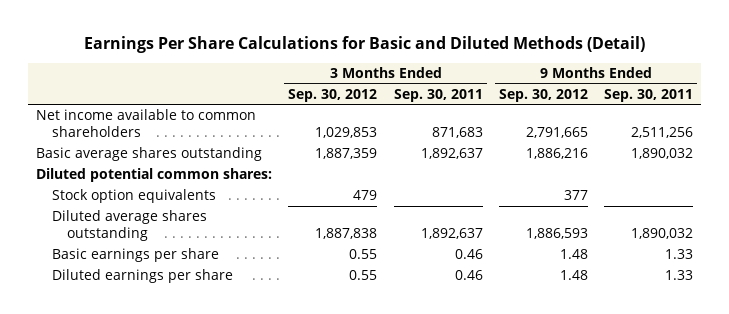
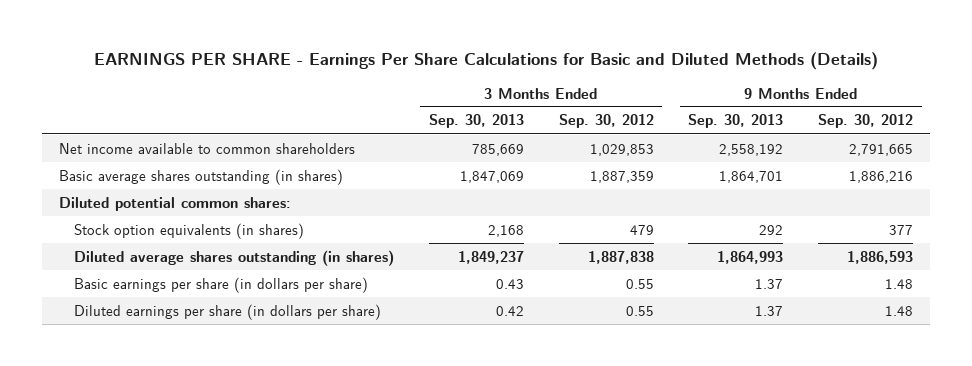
[83,36,645,54] Earnings Per Share Calculations for Basic and Diluted Methods (Detail) -> [94,52,879,71] EARNINGS PER SHARE - Earnings Per Share Calculations for Basic and Diluted Methods (Details)
[393,88,483,102] Sep. 30, 2011 -> none
[604,88,694,102] Sep. 30, 2011 -> none
none -> [429,114,525,129] Sep. 30, 2013
none -> [688,114,784,129] Sep. 30, 2013
[36,147,263,162] Basic average shares outstanding -> [59,168,344,185] Basic average shares outstanding (in shares)
[51,189,216,204] Stock option equivalents -> [74,222,305,239] Stock option equivalents (in shares)
[51,210,207,242] Diluted average shares outstanding -> [74,249,395,266] Diluted average shares outstanding (in shares)
[51,248,219,263] Basic earnings per share -> [74,276,369,293] Basic earnings per share (in dollars per share)
[51,269,233,284] Diluted earnings per share -> [74,303,382,320] Diluted earnings per share (in dollars per share)

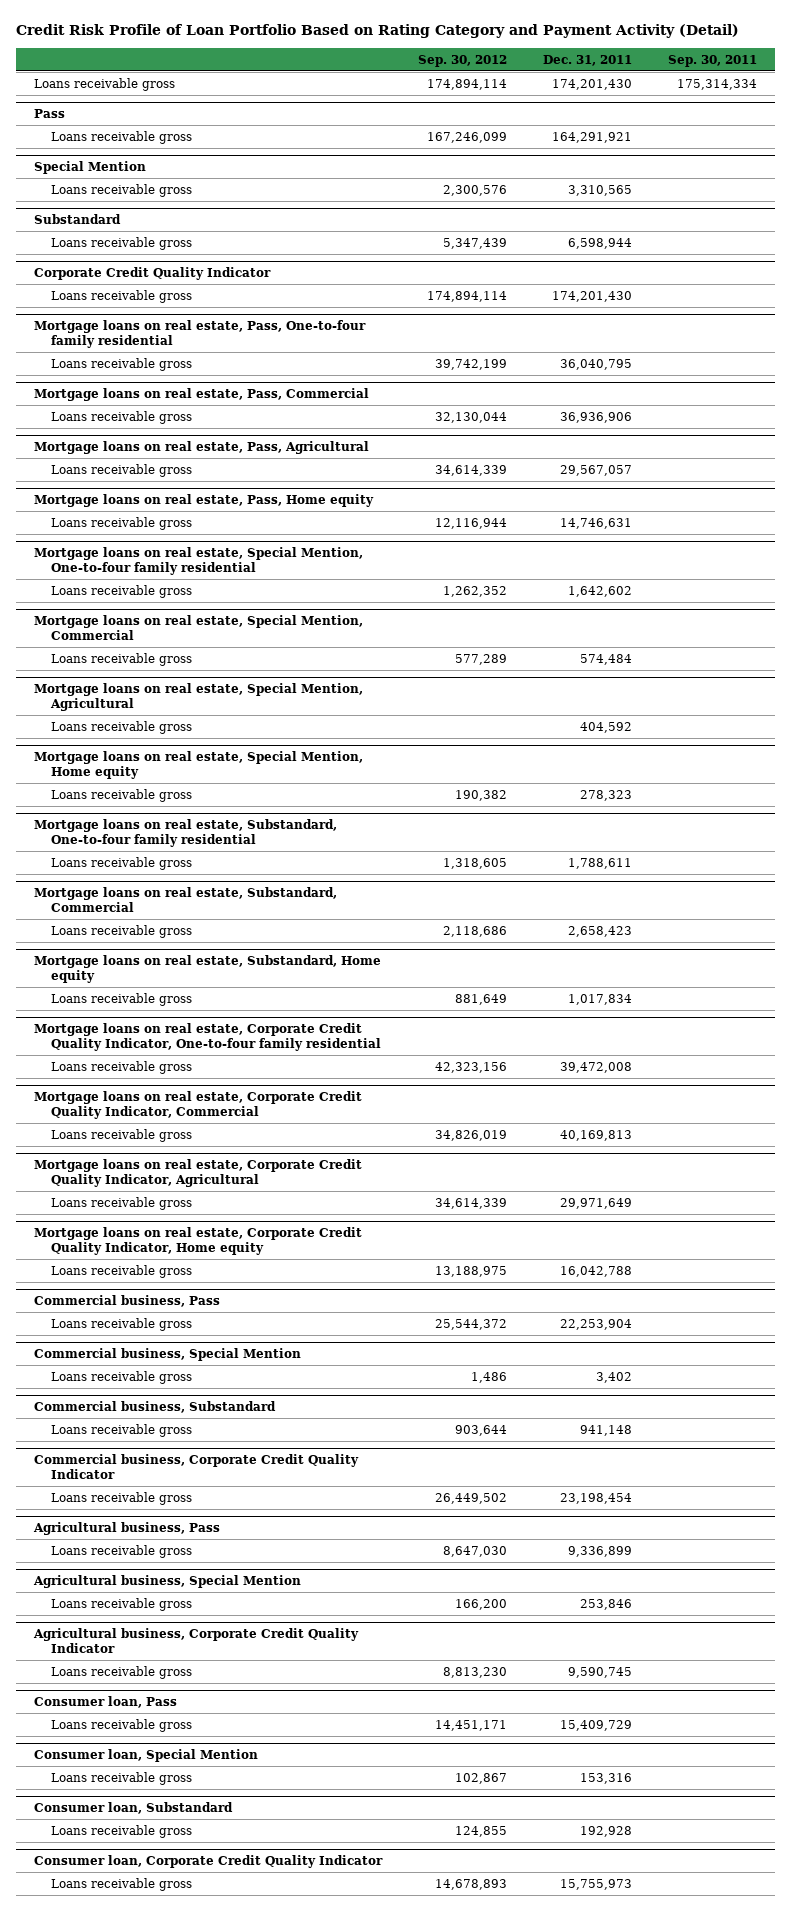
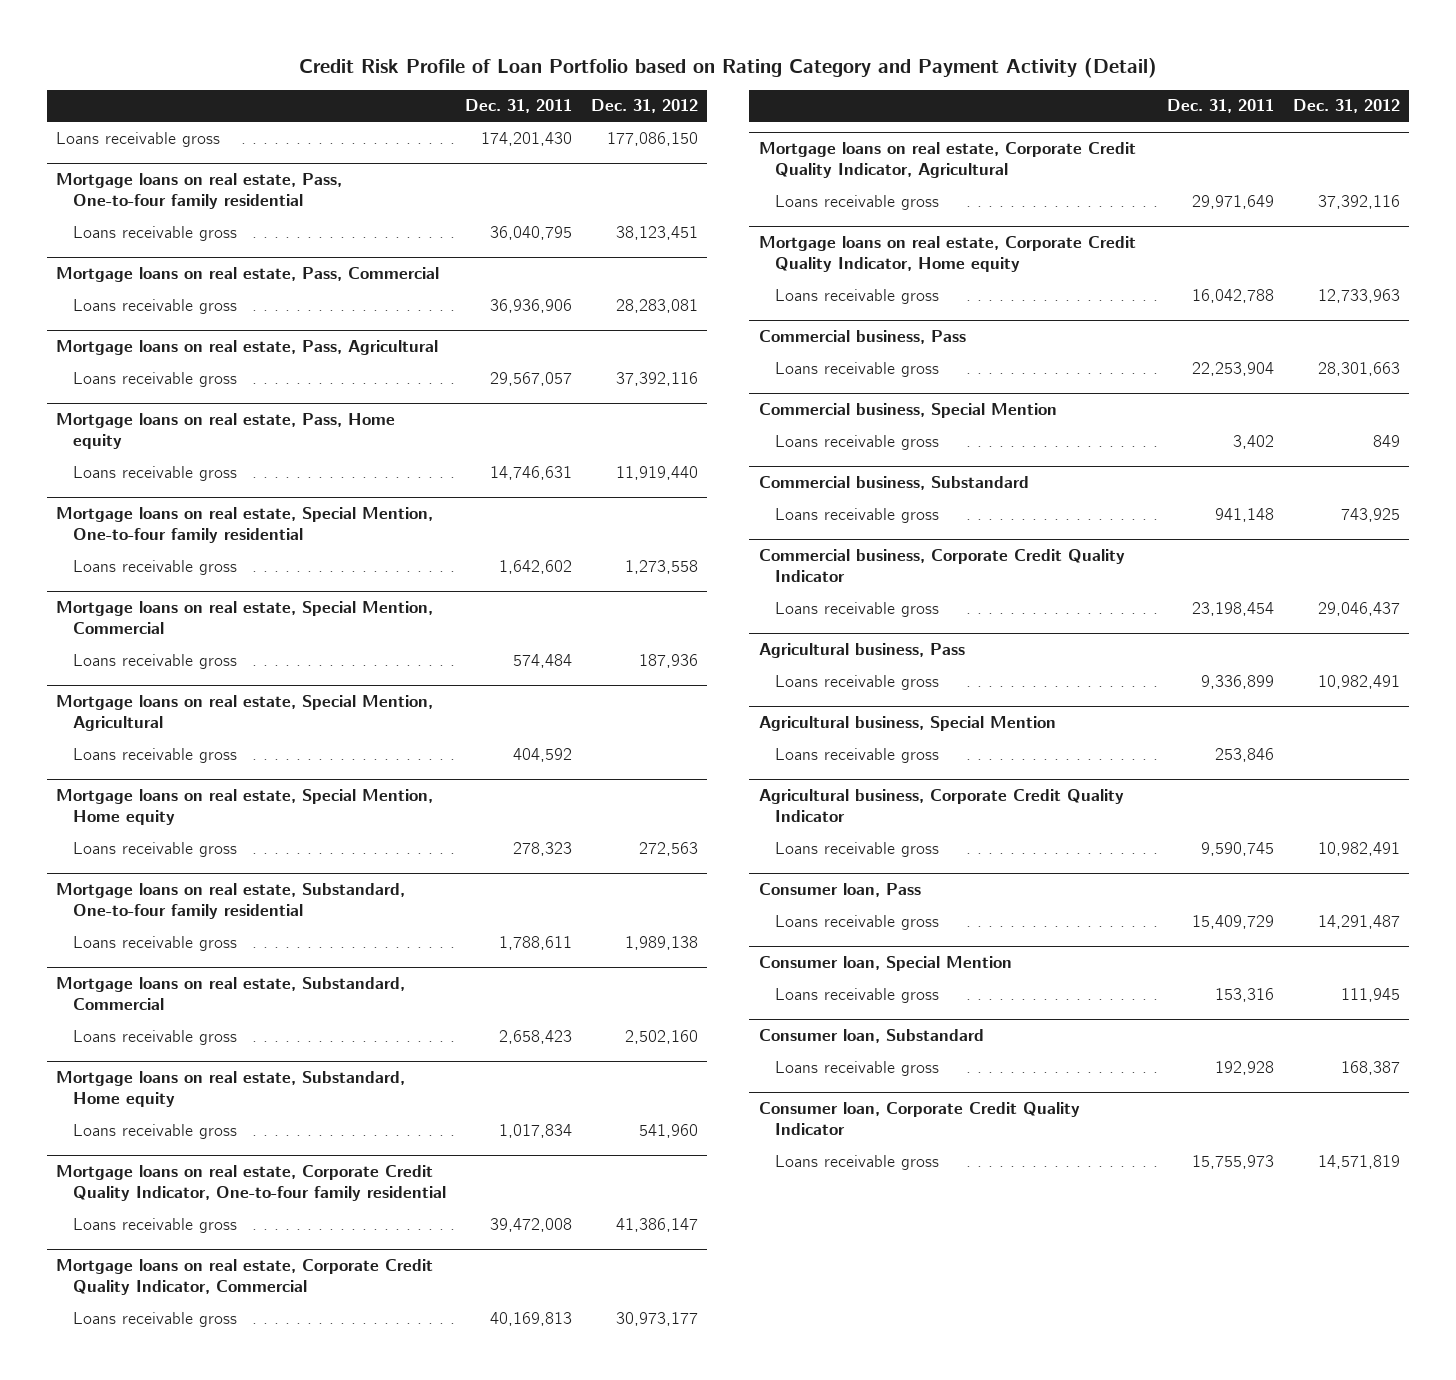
[16,24,740,39] Credit Risk Profile of Loan Portfolio Based on Rating Category and Payment Activity (Detail) -> [299,57,1158,78] Credit Risk Profile of Loan Portfolio based on Rating Category and Payment Activity (Detail)
[418,54,508,67] Sep. 30, 2012 -> none
[668,54,758,67] Sep. 30, 2011 -> none
none -> [590,99,698,114] Dec. 31, 2012
[34,109,66,119] Pass -> none
[51,131,193,145] Loans receivable gross -> none
[34,161,147,175] Special Mention -> none
[51,184,193,198] Loans receivable gross -> none
[34,214,122,225] Substandard -> none
[51,237,193,251] Loans receivable gross -> none
[34,267,272,281] Corporate Credit Quality Indicator -> none
[51,290,193,304] Loans receivable gross -> none

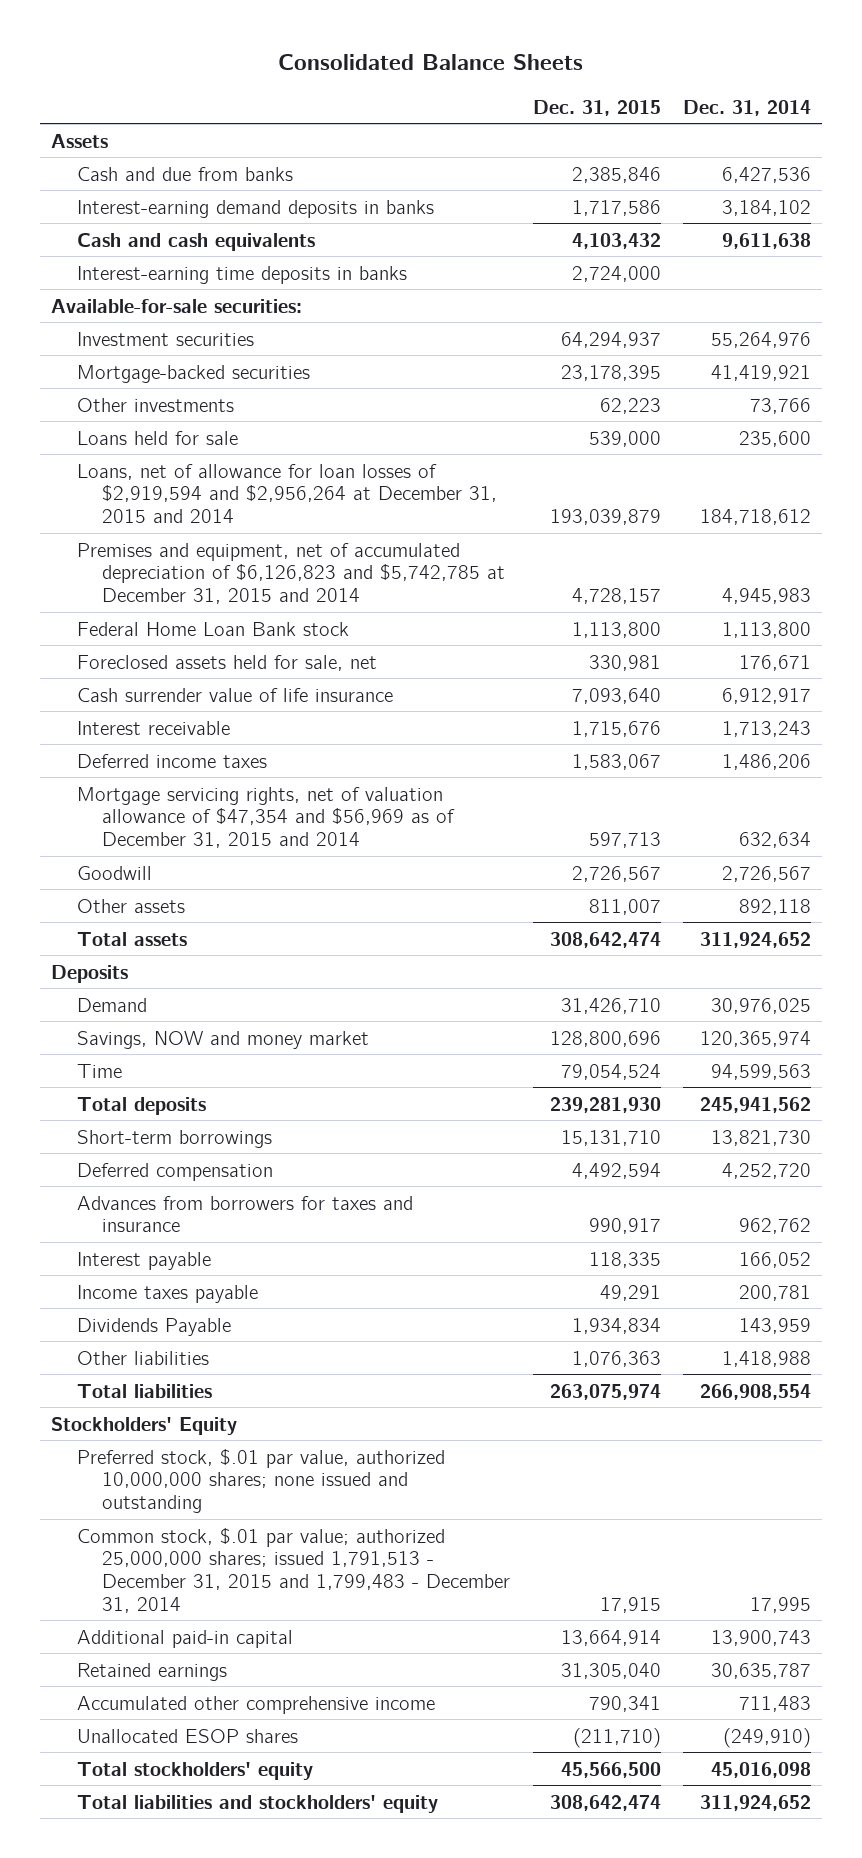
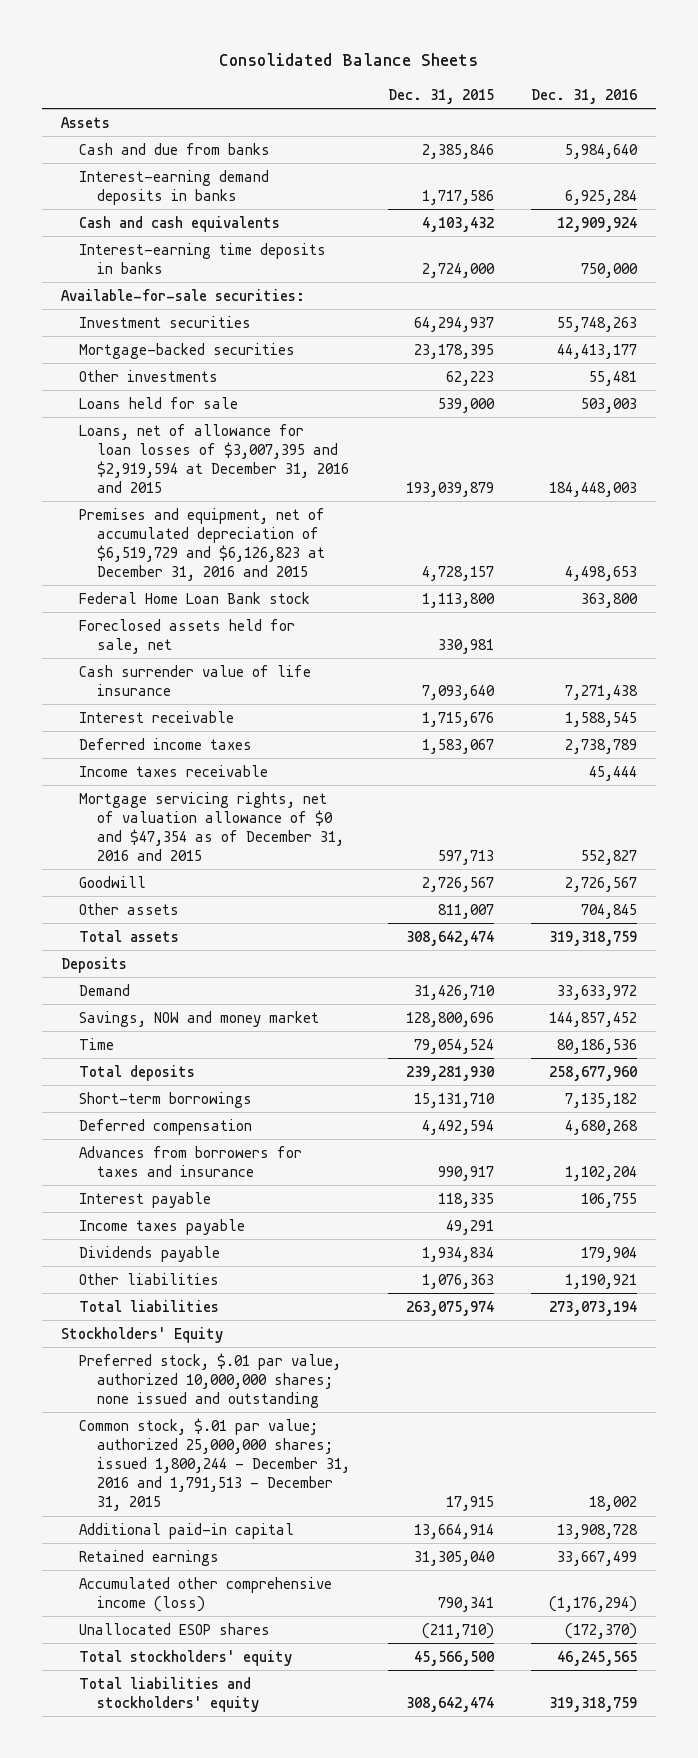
[682,99,811,116] Dec. 31, 2014 -> none
none -> [530,88,637,104] Dec. 31, 2016
[76,463,498,523] Loans, net of allowance for loan losses of $2,919,594 and $2,956,264 at December 31, 2015 and 2014 -> [79,423,350,494] Loans, net of allowance for loan losses of $3,007,395 and $2,919,594 at December 31, 2016 and 2015
[76,542,506,604] Premises and equipment, net of accumulated depreciation of $6,126,823 and $5,742,785 at December 31, 2015 and 2014 -> [79,507,326,582] Premises and equipment, net of accumulated depreciation of $6,519,729 and $6,126,823 at December 31, 2016 and 2015
none -> [79,764,269,777] Income taxes receivable
[76,786,456,848] Mortgage servicing rights, net of valuation allowance of $47,354 and $56,969 as of December 31, 2015 and 2014 -> [79,791,345,862] Mortgage servicing rights, net of valuation allowance of $0 and $47,354 as of December 31, 2016 and 2015
[76,1317,231,1336] Dividends Payable -> [79,1245,221,1262] Dividends payable
[76,1527,511,1613] Common stock, $.01 par value; authorized 25,000,000 shares; issued 1,791,513 - December 31, 2015 and 1,799,483 - December 31, 2014 -> [79,1417,351,1512] Common stock, $.01 par value; authorized 25,000,000 shares; issued 1,800,244 - December 31, 2016 and 1,791,513 - December 31, 2015
[76,1695,435,1714] Accumulated other comprehensive income -> [79,1576,333,1612] Accumulated other comprehensive income (loss)

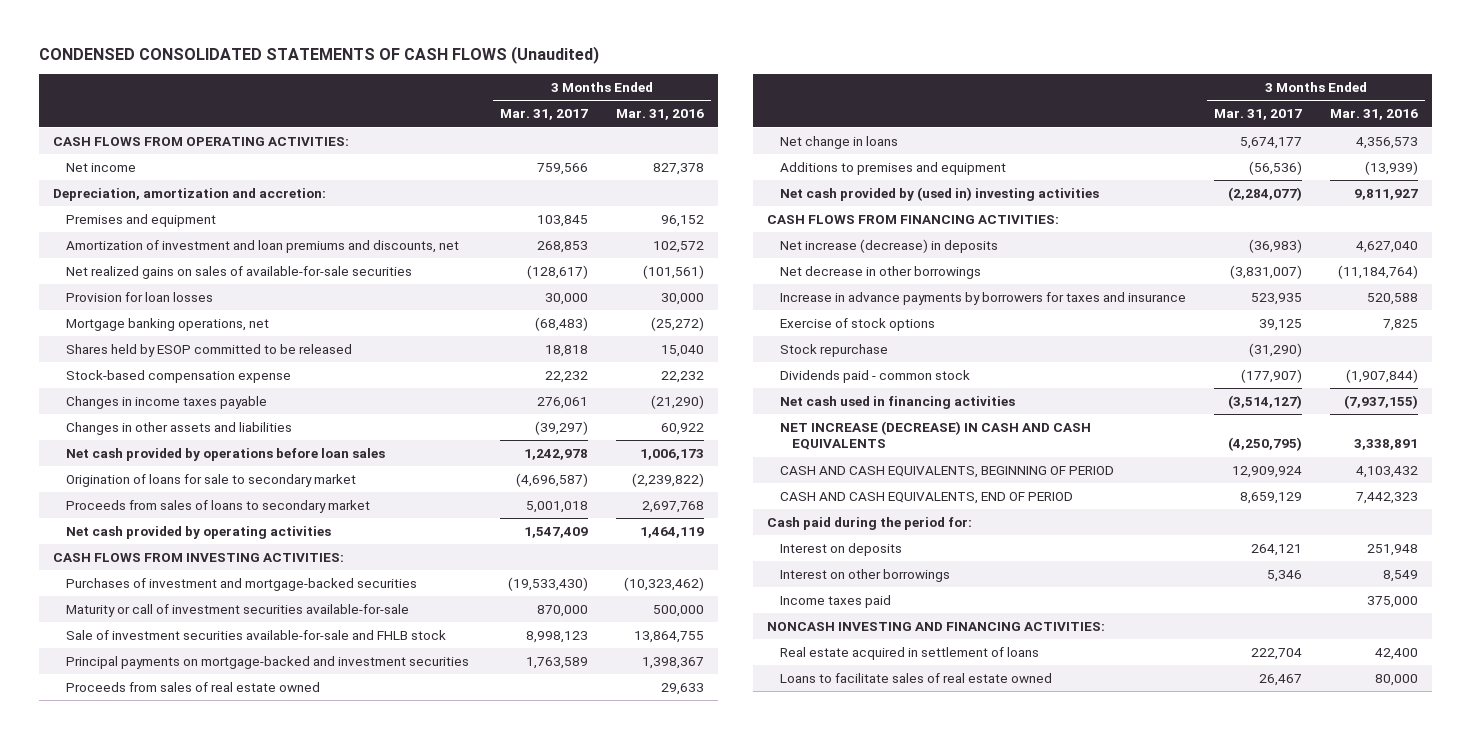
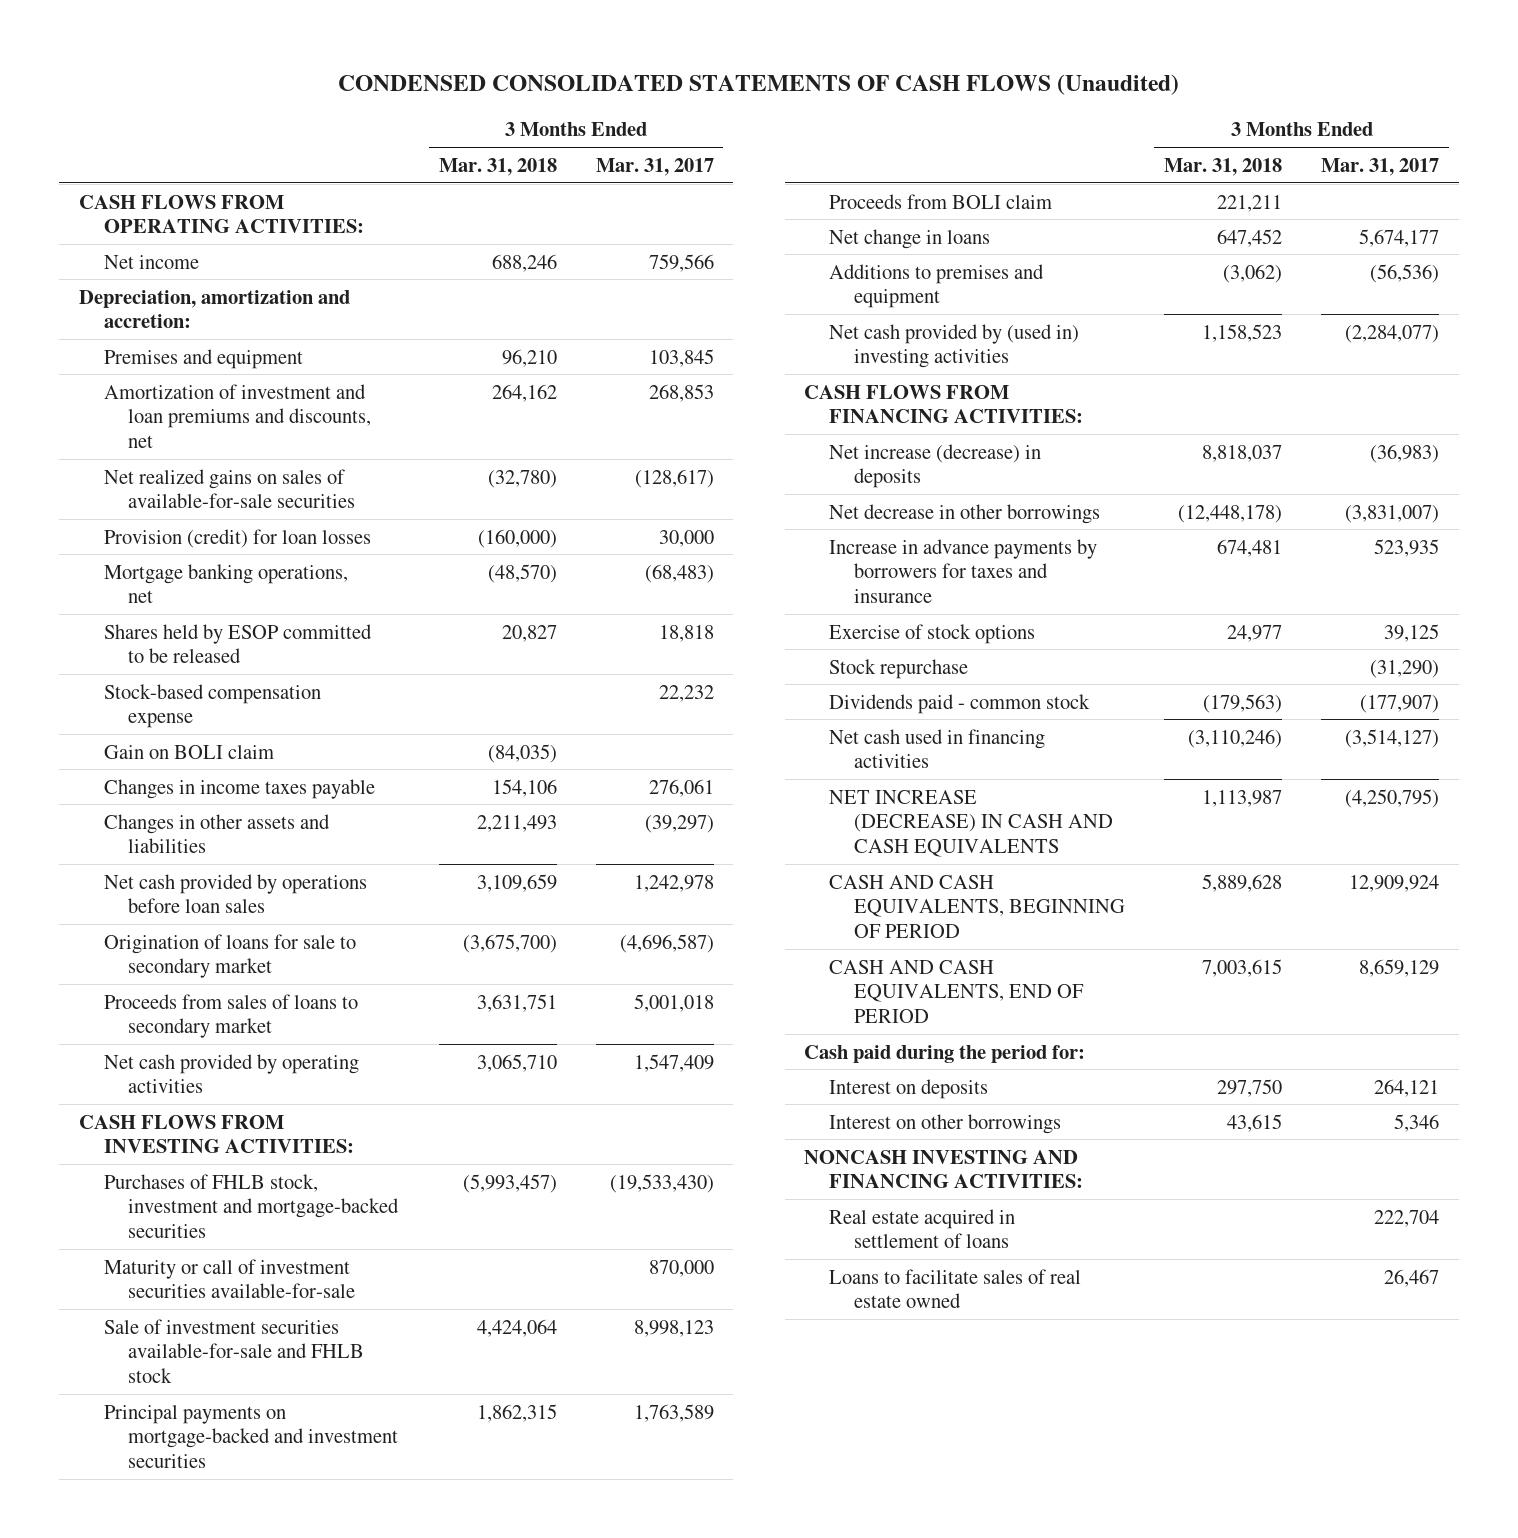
[616,109,705,121] Mar. 31, 2016 -> none
none -> [438,157,557,176] Mar. 31, 2018
[65,292,213,303] Provision for loan losses -> [103,528,371,548] Provision (credit) for loan losses
none -> [103,744,274,759] Gain on BOLI claim
[65,578,417,592] Purchases of investment and mortgage-backed securities -> [103,1173,400,1238] Purchases of FHLB stock, investment and mortgage-backed securities
[65,682,320,693] Proceeds from sales of real estate owned -> none
none -> [829,193,1053,209] Proceeds from BOLI claim
[779,595,891,609] Income taxes paid -> none

